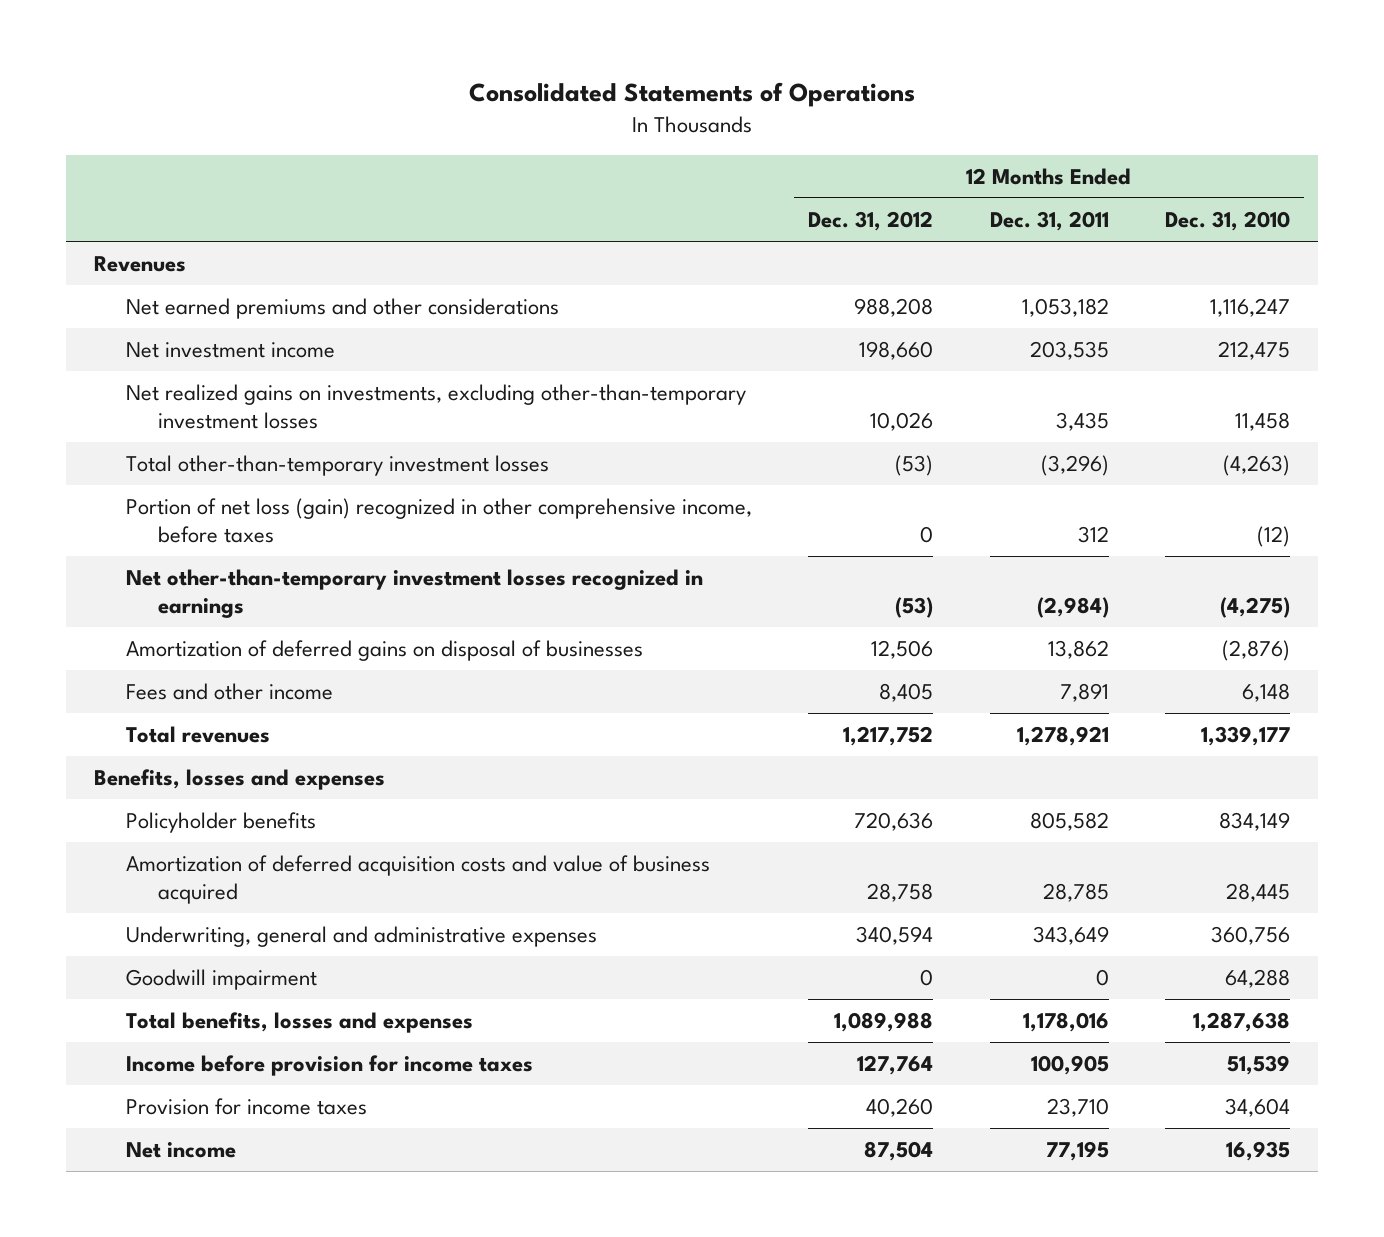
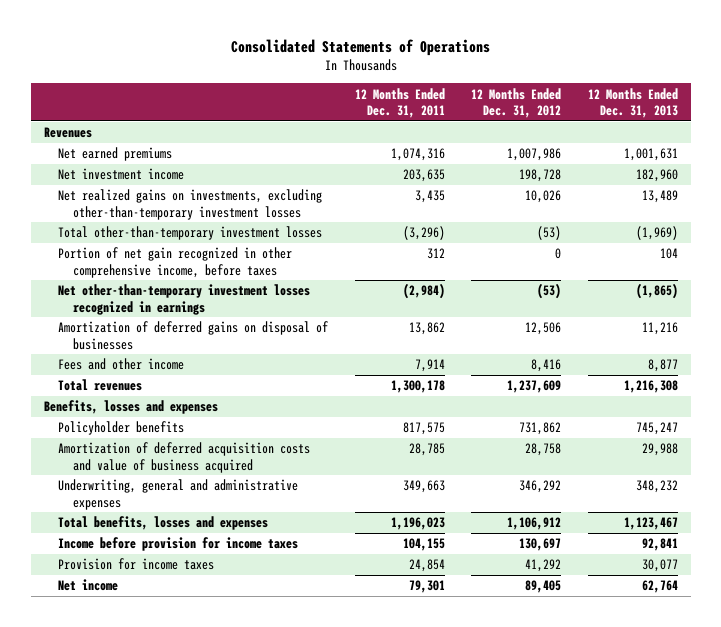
[1164,210,1290,231] Dec. 31, 2010 -> none
none -> [587,87,678,118] 12 Months Ended Dec. 31, 2013
[126,298,560,320] Net earned premiums and other considerations -> [58,147,173,162] Net earned premiums
[854,298,934,318] 988,208 -> [507,148,562,162] 1,007,986
[1021,298,1109,318] 1,053,182 -> [390,148,445,162] 1,074,316
[859,341,934,361] 198,660 -> [519,169,562,183] 198,728
[1029,341,1109,361] 203,535 -> [402,169,445,183] 203,635
[126,498,753,544] Portion of net loss (gain) recognized in other comprehensive income, before taxes -> [58,247,293,278] Portion of net gain recognized in other comprehensive income, before taxes
[879,683,934,703] 8,405 -> [531,359,562,373] 8,416
[1059,683,1109,703] 7,891 -> [414,359,445,373] 7,914
[843,726,934,747] 1,217,752 -> [507,380,562,394] 1,237,609
[1016,726,1109,747] 1,278,921 -> [390,380,445,394] 1,300,178
[854,812,934,832] 720,636 -> [519,422,562,436] 731,862
[1029,812,1109,832] 805,582 -> [402,422,445,436] 817,575
[126,969,318,991] Goodwill impairment -> none
[856,926,934,946] 340,594 -> [519,480,562,494] 346,292
[1032,926,1109,946] 343,649 -> [402,480,445,494] 349,663
[834,1012,934,1033] 1,089,988 -> [507,517,562,531] 1,106,912
[1022,1012,1109,1033] 1,178,016 -> [390,517,445,531] 1,196,023
[857,1055,934,1076] 127,764 -> [519,538,562,552] 130,697
[1030,1055,1109,1076] 100,905 -> [402,538,445,552] 104,155
[866,1098,934,1118] 40,260 -> [525,559,562,573] 41,292
[1046,1098,1109,1118] 23,710 -> [408,559,445,573] 24,854
[864,1141,934,1162] 87,504 -> [525,580,562,594] 89,405
[1045,1141,1109,1162] 77,195 -> [408,580,445,594] 79,301

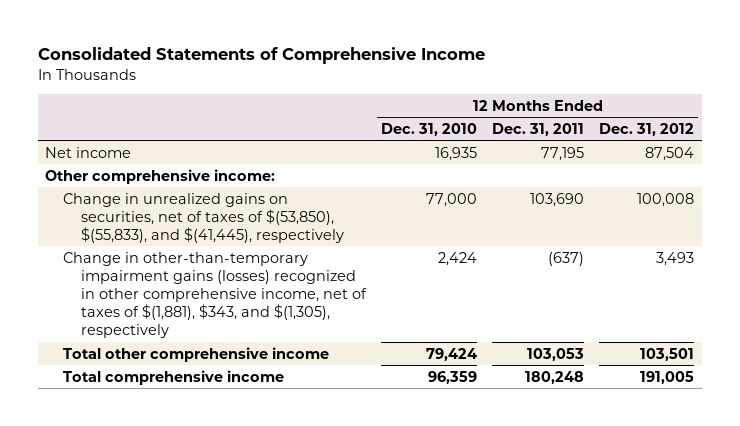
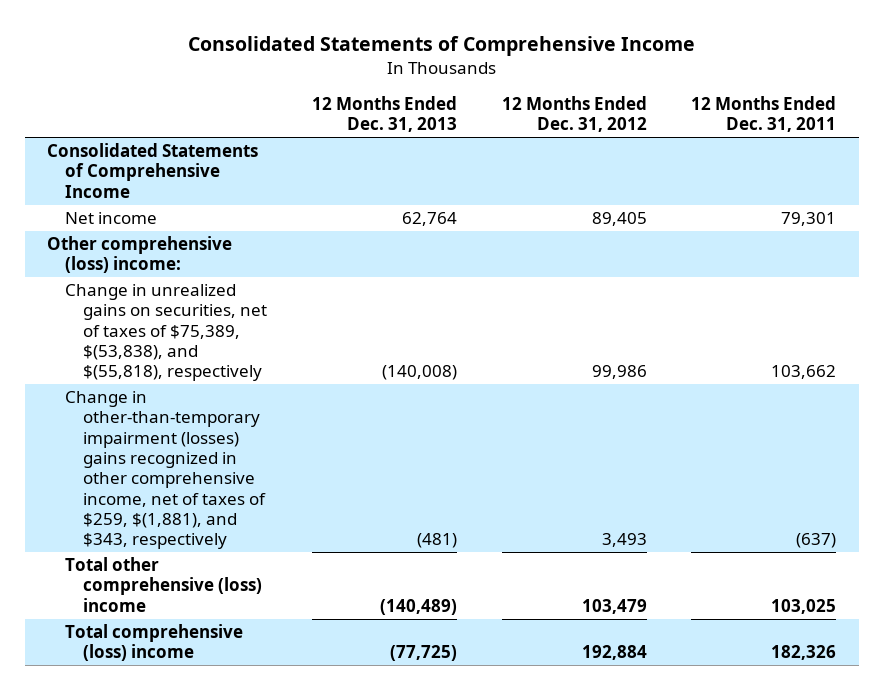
[381,122,478,136] Dec. 31, 2010 -> none
none -> [311,96,457,133] 12 Months Ended Dec. 31, 2013
none -> [46,143,258,198] Consolidated Statements of Comprehensive Income
[541,146,585,161] 77,195 -> [781,212,837,227] 79,301
[645,146,695,161] 87,504 -> [591,212,647,227] 89,405
[45,168,276,184] Other comprehensive income: -> [46,236,232,274] Other comprehensive (loss) income:
[63,192,345,243] Change in unrealized gains on securities, net of taxes of $(53,850), $(55,833), and $(41,445), respectively -> [65,284,268,382] Change in unrealized gains on securities, net of taxes of $75,389, $(53,838), and $(55,818), respectively
[530,192,585,207] 103,690 -> [771,365,837,380] 103,662
[637,192,695,207] 100,008 -> [591,365,647,380] 99,986
[63,251,368,339] Change in other-than-temporary impairment gains (losses) recognized in other comprehensive income, net of taxes of $(1,881), $343, and $(1,305), respectively -> [65,391,267,550] Change in other-than-temporary impairment (losses) gains recognized in other comprehensive income, net of taxes of $259, $(1,881), and $343, respectively
[63,346,330,362] Total other comprehensive income -> [65,557,263,612] Total other comprehensive (loss) income
[527,347,585,361] 103,053 -> [771,598,837,614] 103,025
[640,347,695,361] 103,501 -> [581,598,647,614] 103,479
[63,369,285,385] Total comprehensive income -> [65,624,244,662] Total comprehensive (loss) income
[525,370,585,384] 180,248 -> [771,645,837,661] 182,326
[640,370,695,384] 191,005 -> [581,645,647,661] 192,884

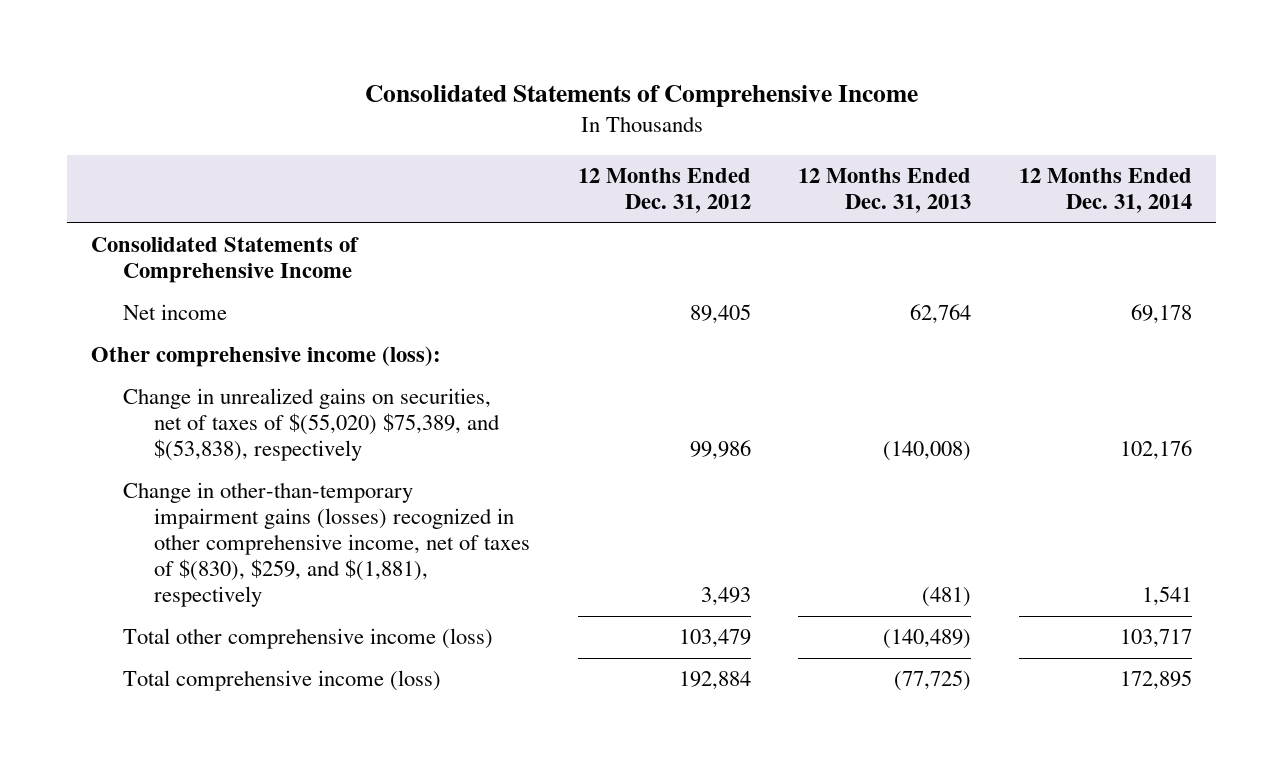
[691,96,837,133] 12 Months Ended Dec. 31, 2011 -> none
none -> [1019,168,1193,214] 12 Months Ended Dec. 31, 2014
[46,236,232,274] Other comprehensive (loss) income: -> [91,346,442,368] Other comprehensive income (loss):
[65,284,268,382] Change in unrealized gains on securities, net of taxes of $75,389, $(53,838), and $(55,818), respectively -> [122,388,500,462] Change in unrealized gains on securities, net of taxes of $(55,020) $75,389, and $(53,838), respectively
[65,391,267,550] Change in other-than-temporary impairment (losses) gains recognized in other comprehensive income, net of taxes of $259, $(1,881), and $343, respectively -> [122,482,530,608] Change in other-than-temporary impairment gains (losses) recognized in other comprehensive income, net of taxes of $(830), $259, and $(1,881), respectively
[65,557,263,612] Total other comprehensive (loss) income -> [122,628,493,650] Total other comprehensive income (loss)
[65,624,244,662] Total comprehensive (loss) income -> [122,670,441,692] Total comprehensive income (loss)

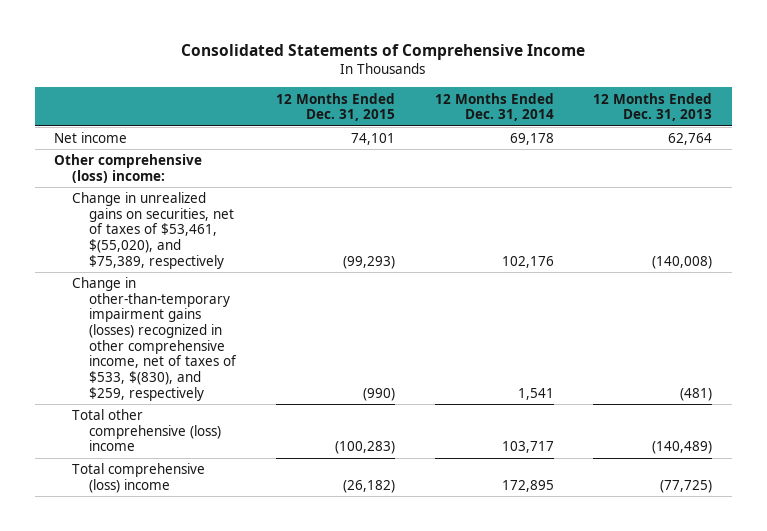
[577,168,751,214] 12 Months Ended Dec. 31, 2012 -> none
none -> [275,92,395,122] 12 Months Ended Dec. 31, 2015
[91,237,360,284] Consolidated Statements of Comprehensive Income -> none
[91,346,442,368] Other comprehensive income (loss): -> [54,154,203,183] Other comprehensive (loss) income:
[122,388,500,462] Change in unrealized gains on securities, net of taxes of $(55,020) $75,389, and $(53,838), respectively -> [71,192,235,269] Change in unrealized gains on securities, net of taxes of $53,461, $(55,020), and $75,389, respectively
[122,482,530,608] Change in other-than-temporary impairment gains (losses) recognized in other comprehensive income, net of taxes of $(830), $259, and $(1,881), respectively -> [71,277,238,401] Change in other-than-temporary impairment gains (losses) recognized in other comprehensive income, net of taxes of $533, $(830), and $259, respectively
[122,628,493,650] Total other comprehensive income (loss) -> [71,409,222,452] Total other comprehensive (loss) income
[122,670,441,692] Total comprehensive income (loss) -> [71,463,205,493] Total comprehensive (loss) income

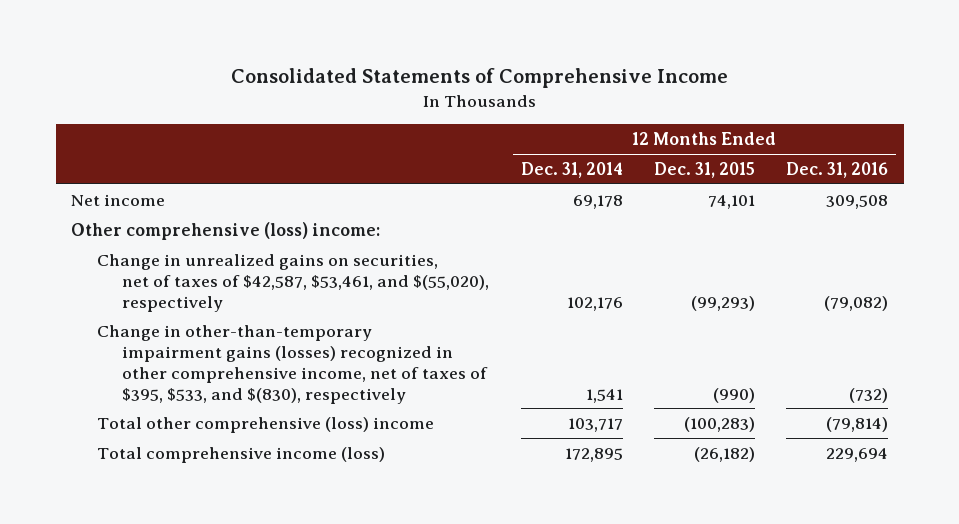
[593,92,713,122] 12 Months Ended Dec. 31, 2013 -> none
none -> [785,161,888,178] Dec. 31, 2016
[71,192,235,269] Change in unrealized gains on securities, net of taxes of $53,461, $(55,020), and $75,389, respectively -> [96,253,490,312] Change in unrealized gains on securities, net of taxes of $42,587, $53,461, and $(55,020), respectively
[71,277,238,401] Change in other-than-temporary impairment gains (losses) recognized in other comprehensive income, net of taxes of $533, $(830), and $259, respectively -> [96,324,489,404] Change in other-than-temporary impairment gains (losses) recognized in other comprehensive income, net of taxes of $395, $533, and $(830), respectively
[71,463,205,493] Total comprehensive (loss) income -> [96,446,385,463] Total comprehensive income (loss)

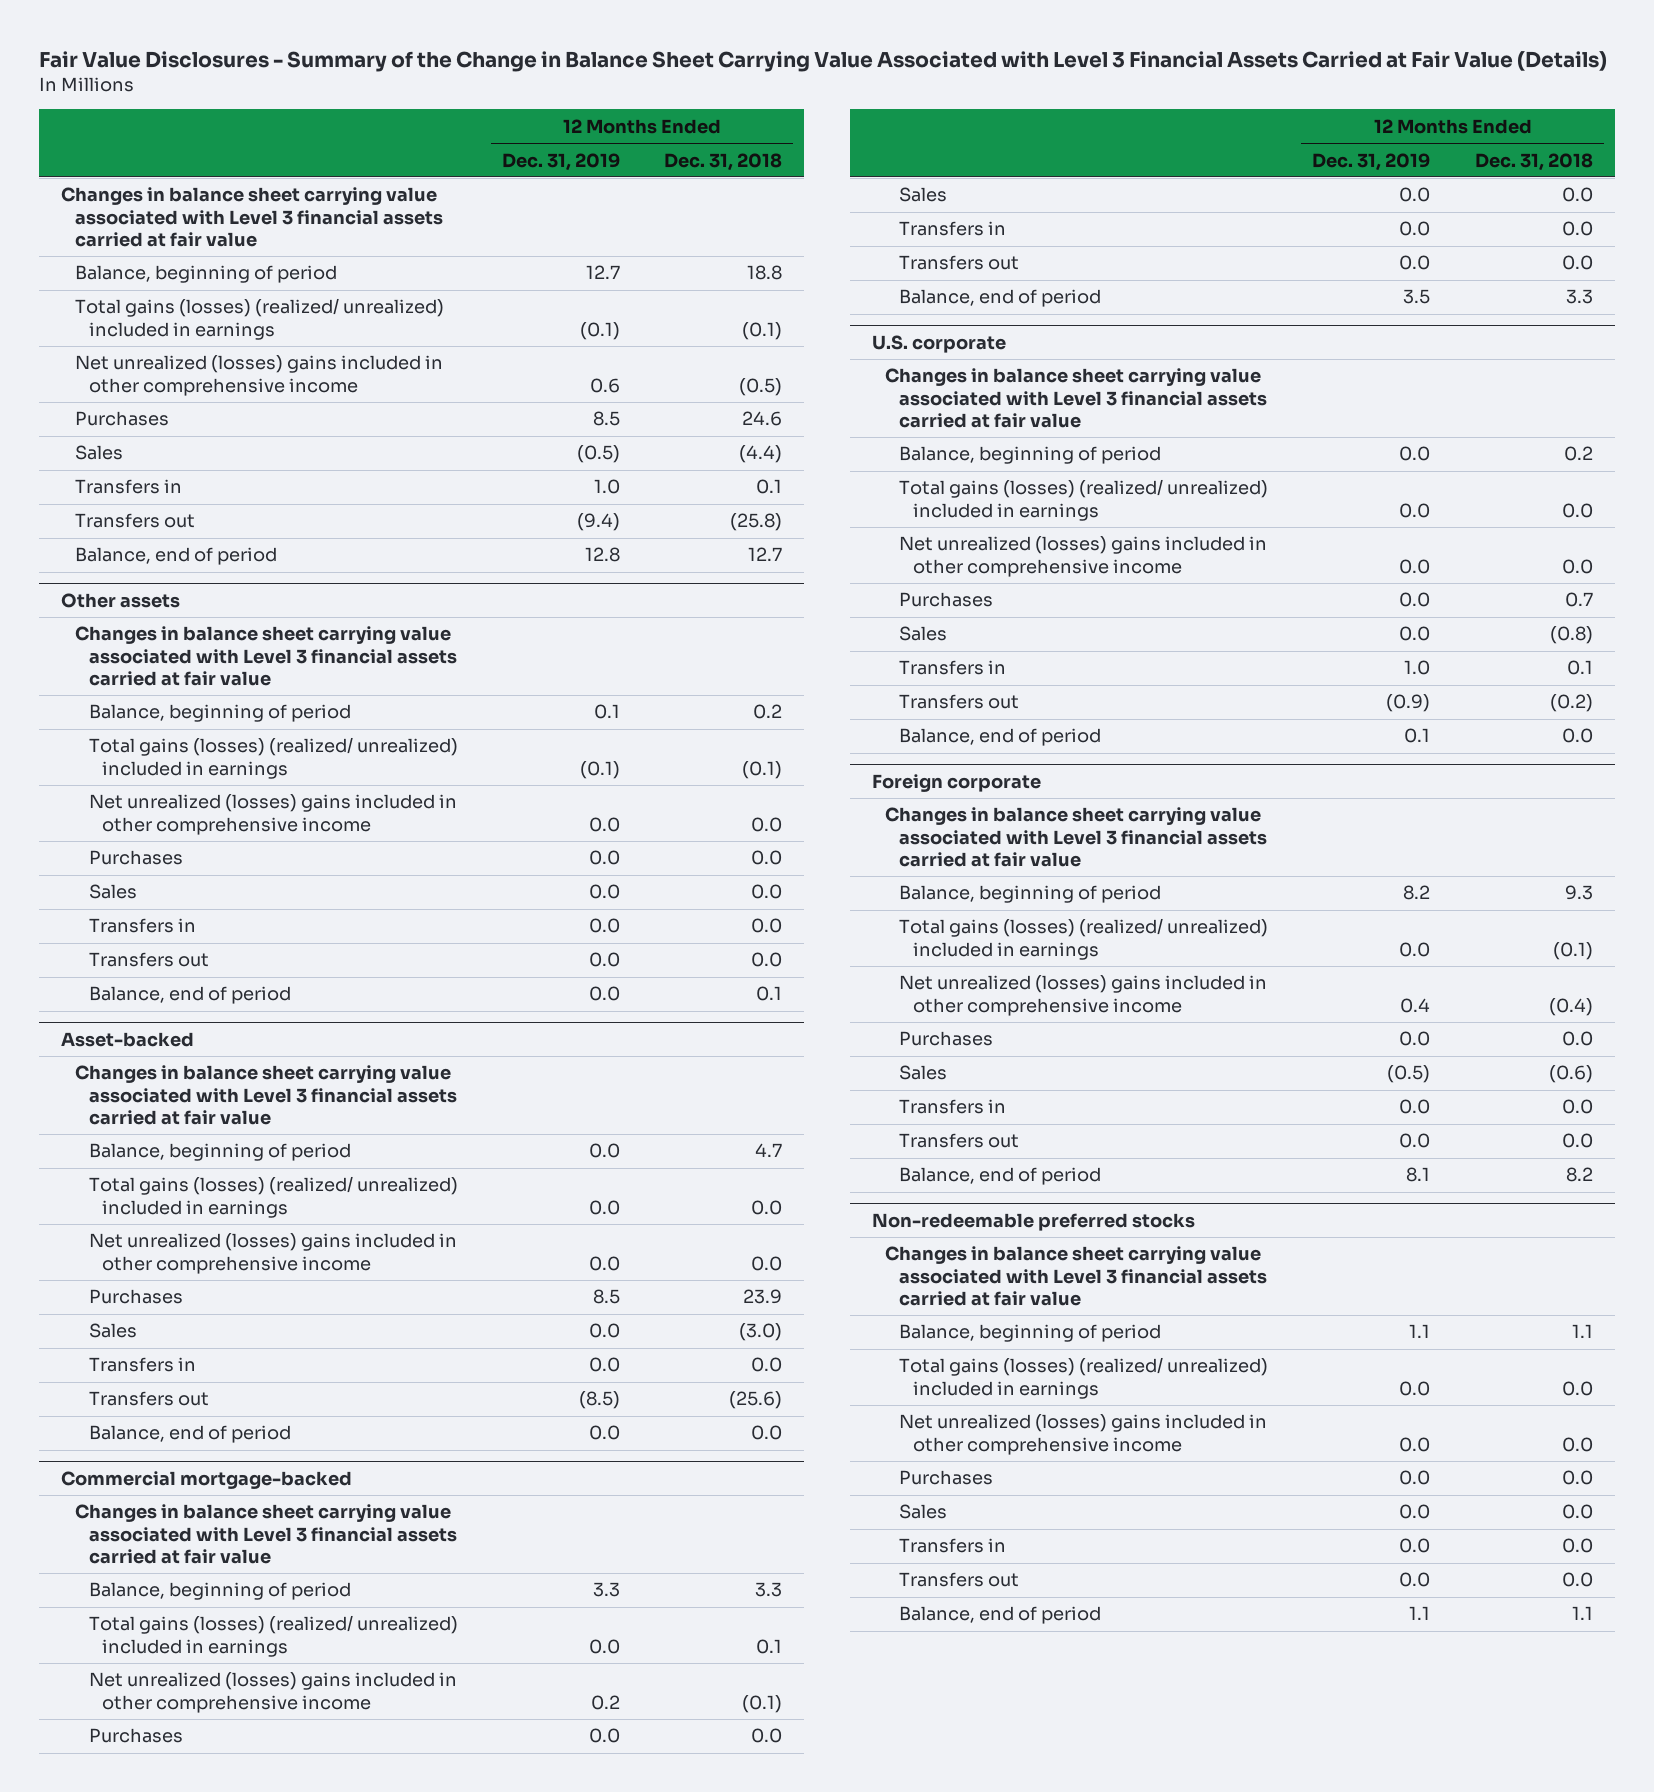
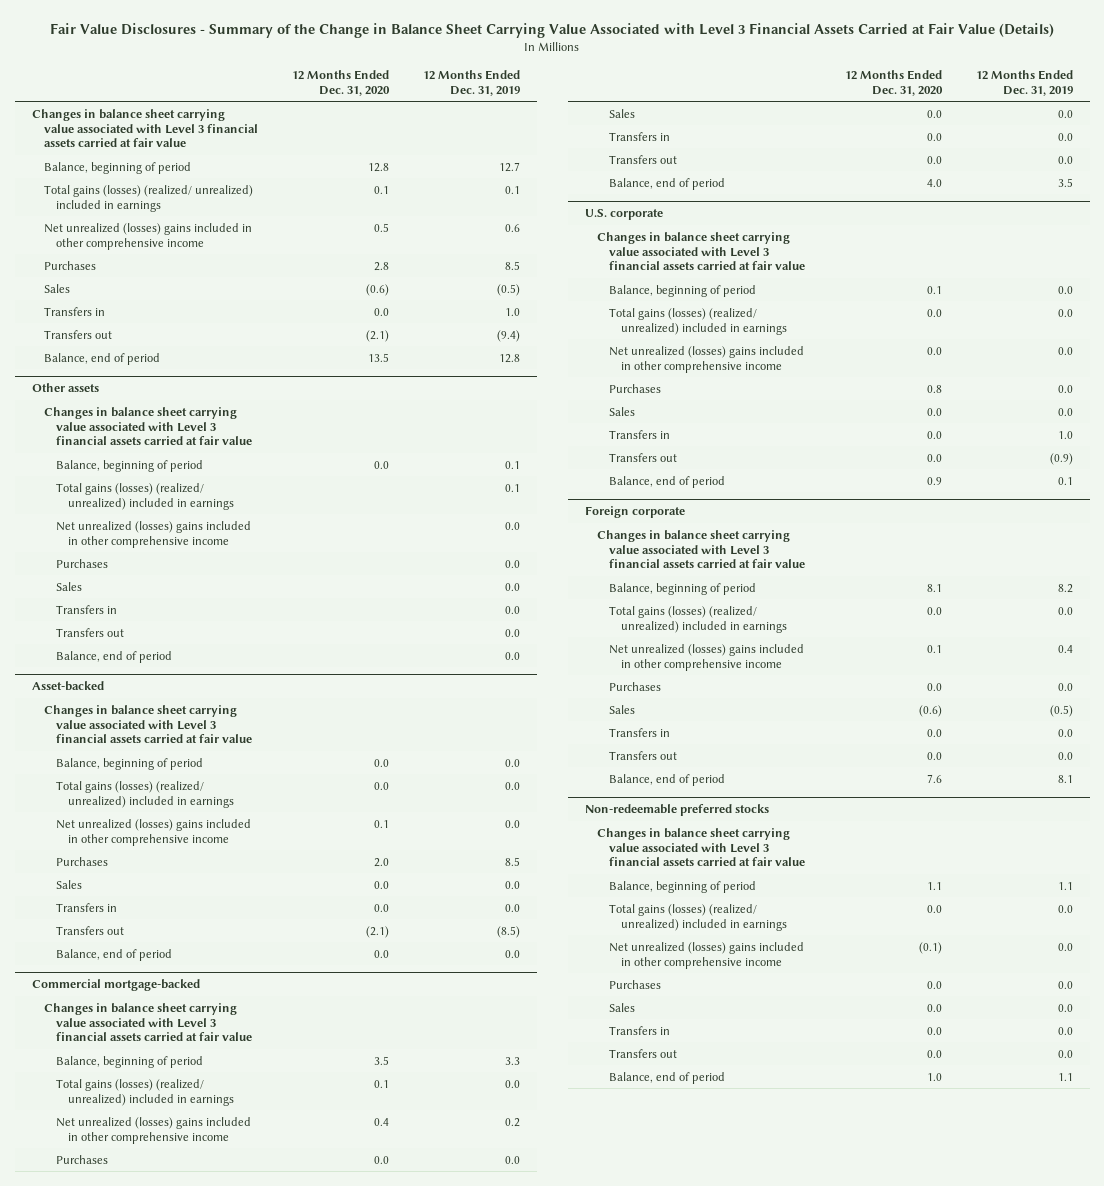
[664,152,783,171] Dec. 31, 2018 -> none
none -> [291,69,390,96] 12 Months Ended Dec. 31, 2020
[579,321,620,340] (0.1) -> [504,185,520,194] 0.1
[579,760,620,779] (0.1) -> [504,483,520,492] 0.1

